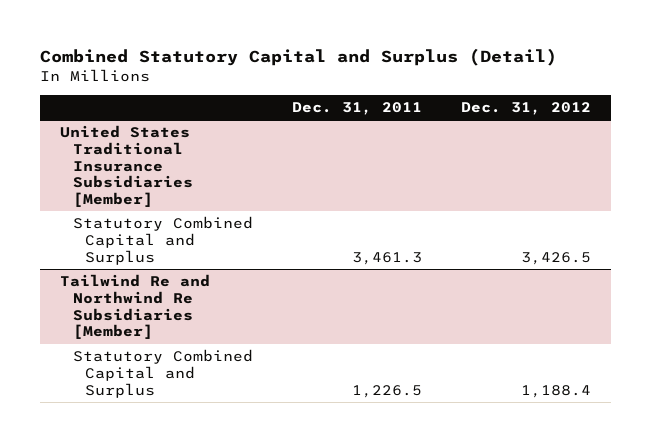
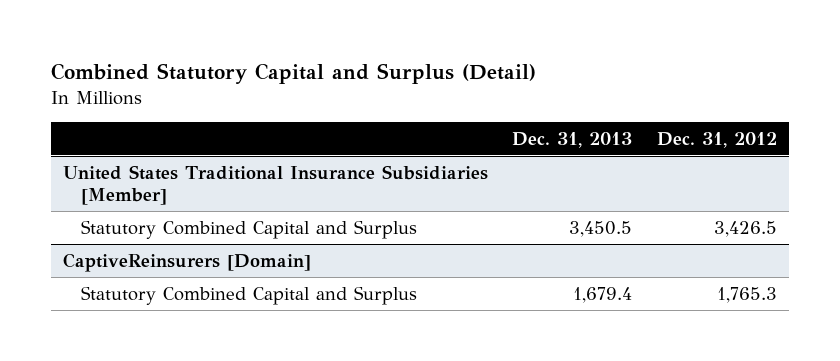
[292,101,423,115] Dec. 31, 2011 -> none
none -> [512,131,633,148] Dec. 31, 2013
[60,274,211,340] Tailwind Re and Northwind Re Subsidiaries [Member] -> none
none -> [62,252,311,272] CaptiveReinsurers [Domain]
[521,384,592,398] 1,188.4 -> [716,286,777,303] 1,765.3

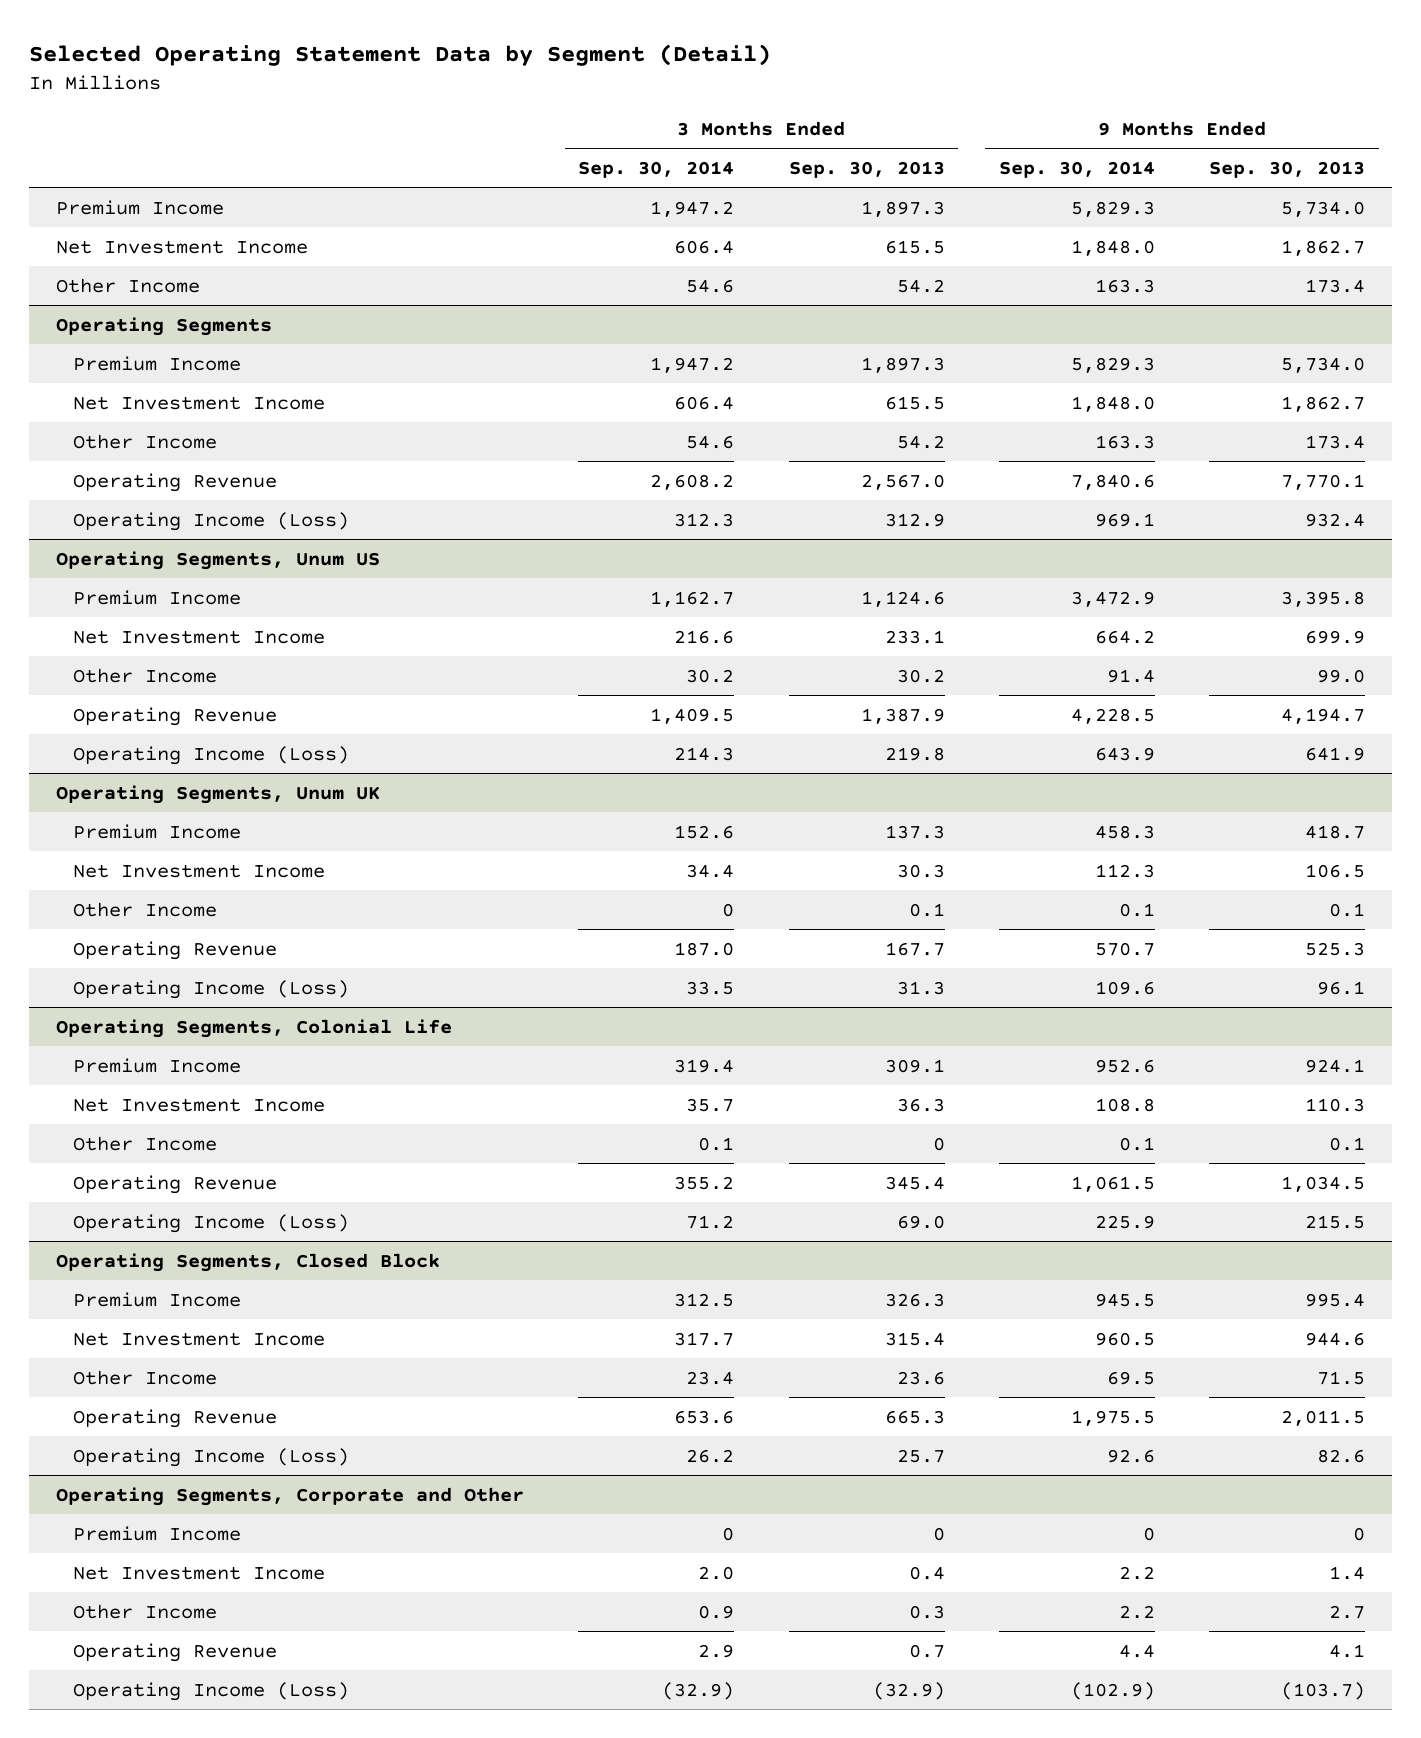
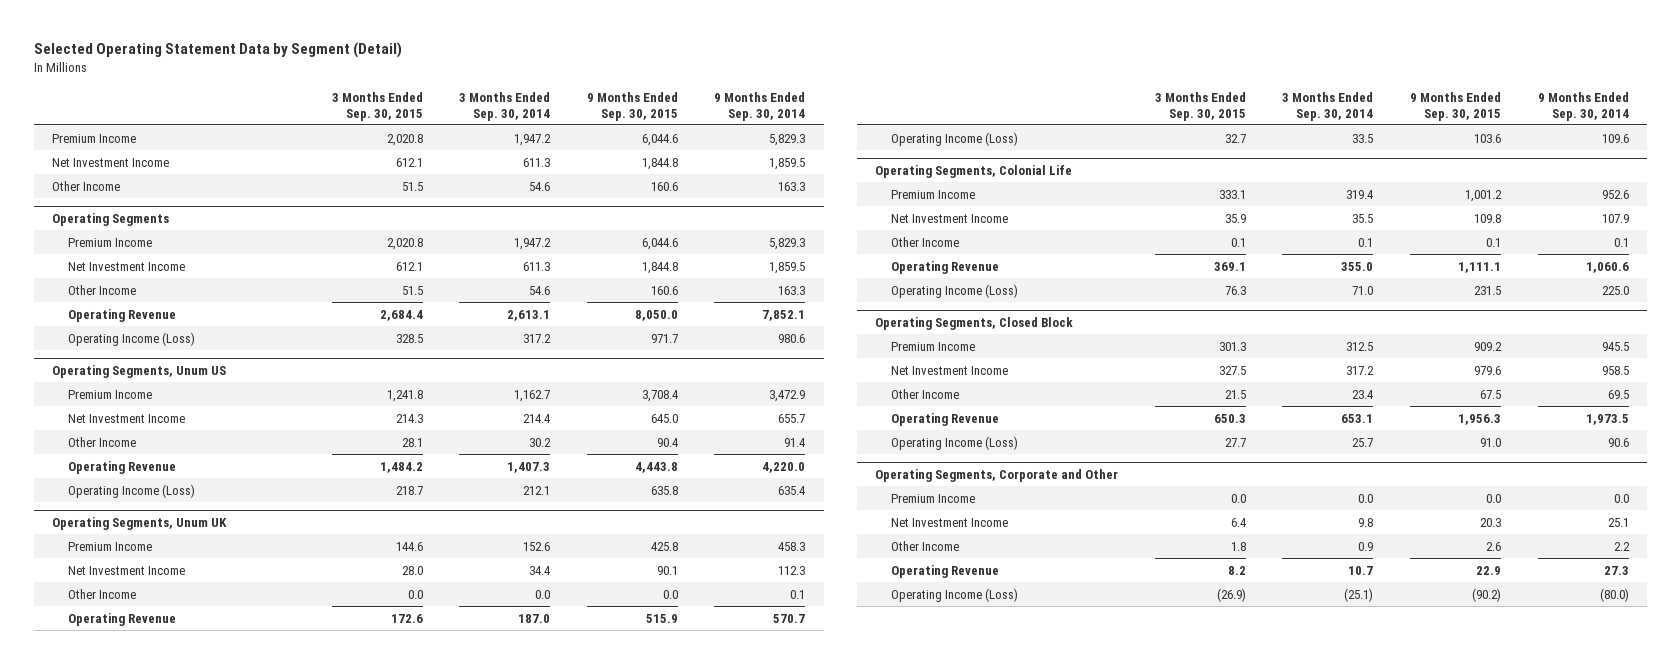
[788,160,945,178] Sep. 30, 2013 -> none
[1209,160,1366,178] Sep. 30, 2013 -> none
none -> [331,91,423,121] 3 Months Ended Sep. 30, 2015
none -> [586,91,678,121] 9 Months Ended Sep. 30, 2015
[674,239,735,254] 606.4 -> [523,157,551,167] 611.3
[1070,239,1155,256] 1,848.0 -> [769,157,806,170] 1,859.5
[674,395,735,410] 606.4 -> [523,261,551,271] 611.3
[1070,395,1155,412] 1,848.0 -> [769,261,806,274] 1,859.5
[650,473,735,490] 2,608.2 -> [507,309,551,321] 2,613.1
[1070,473,1155,490] 7,840.6 -> [762,309,806,321] 7,852.1
[674,512,735,527] 312.3 -> [523,333,552,343] 317.2
[1094,512,1155,527] 969.1 -> [778,333,806,343] 980.6
[674,629,735,644] 216.6 -> [523,413,552,423] 214.4
[1094,629,1155,644] 664.2 -> [778,413,806,423] 655.7
[650,707,735,724] 1,409.5 -> [507,461,551,473] 1,407.3
[1070,707,1155,724] 4,228.5 -> [762,461,806,473] 4,220.0
[674,746,735,761] 214.3 -> [523,485,551,495] 212.1
[1094,746,1155,761] 643.9 -> [778,485,807,495] 635.4
[722,902,735,917] 0 -> [535,589,551,599] 0.0
[686,1097,735,1112] 35.7 -> [1352,213,1374,223] 35.5
[1094,1097,1155,1112] 108.8 -> [1601,213,1629,223] 107.9
[674,1175,735,1190] 355.2 -> [1341,261,1374,271] 355.0
[1070,1175,1155,1192] 1,061.5 -> [1585,261,1629,273] 1,060.6
[686,1214,735,1229] 71.2 -> [1352,285,1374,295] 71.0
[1094,1214,1155,1229] 225.9 -> [1601,285,1629,295] 225.0
[674,1331,735,1346] 317.7 -> [1346,365,1375,375] 317.2
[1094,1331,1155,1346] 960.5 -> [1601,365,1629,375] 958.5
[674,1409,735,1424] 653.6 -> [1341,413,1374,423] 653.1
[1070,1409,1155,1426] 1,975.5 -> [1585,413,1629,425] 1,973.5
[686,1448,735,1463] 26.2 -> [1352,437,1374,447] 25.7
[1106,1448,1155,1463] 92.6 -> [1607,437,1629,447] 90.6
[722,1526,735,1541] 0 -> [1358,493,1374,503] 0.0
[1142,1526,1155,1541] 0 -> [1613,493,1629,503] 0.0
[698,1565,735,1580] 2.0 -> [1358,517,1374,527] 9.8
[1118,1565,1155,1580] 2.2 -> [1607,517,1629,527] 25.1
[698,1643,735,1658] 2.9 -> [1348,565,1374,575] 10.7
[1118,1643,1155,1658] 4.4 -> [1603,565,1629,575] 27.3
[662,1681,735,1700] (32.9) -> [1344,587,1374,602] (25.1)
[1070,1681,1155,1700] (102.9) -> [1599,587,1629,602] (80.0)

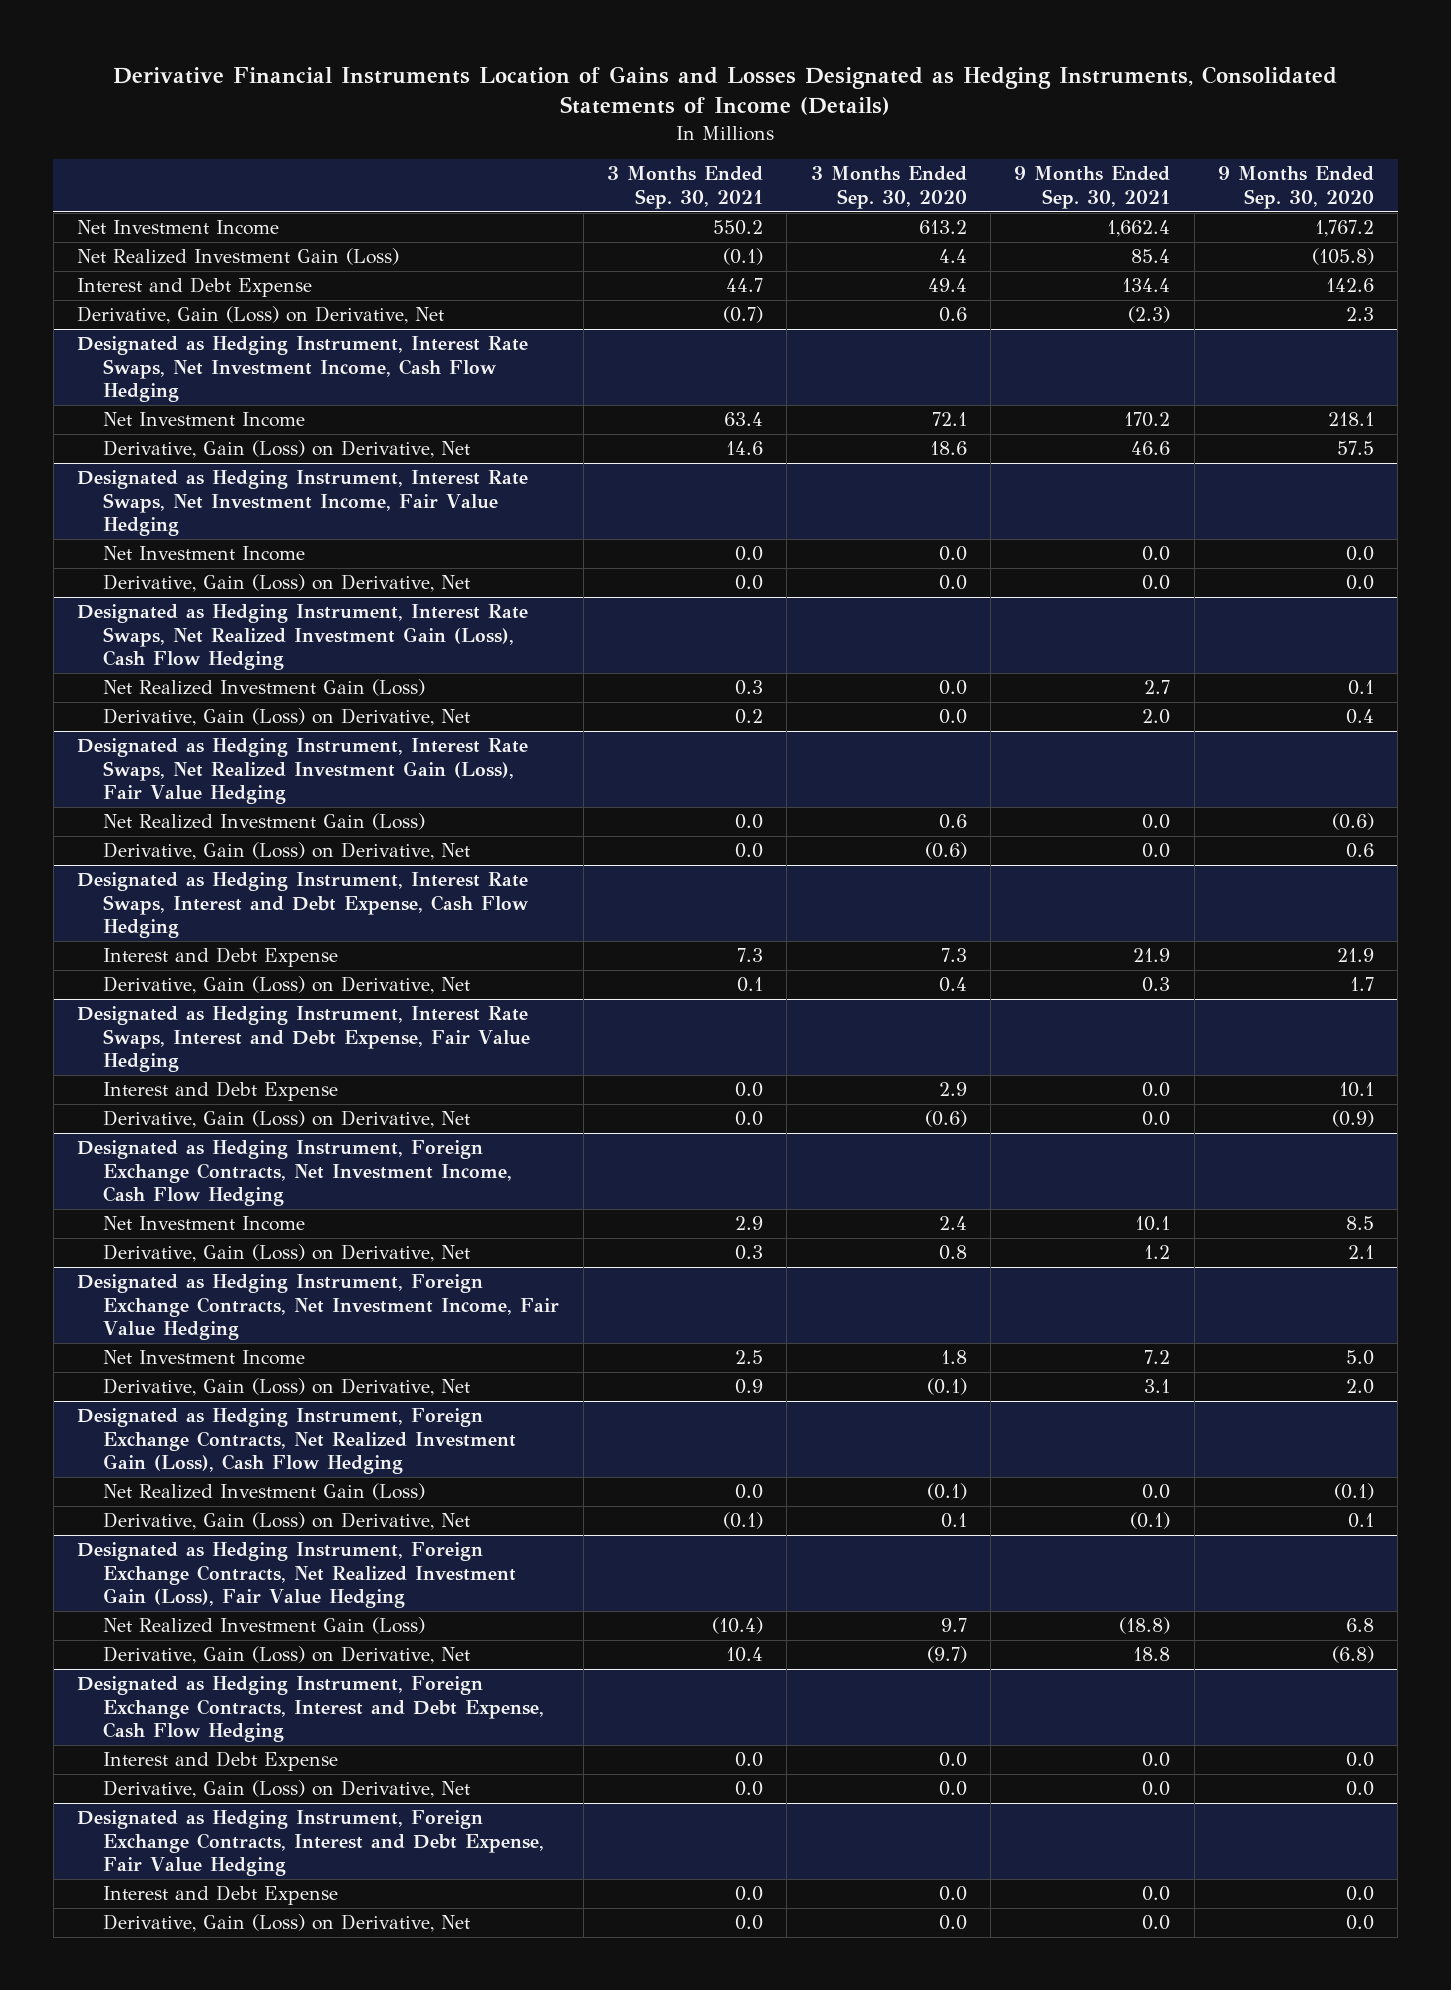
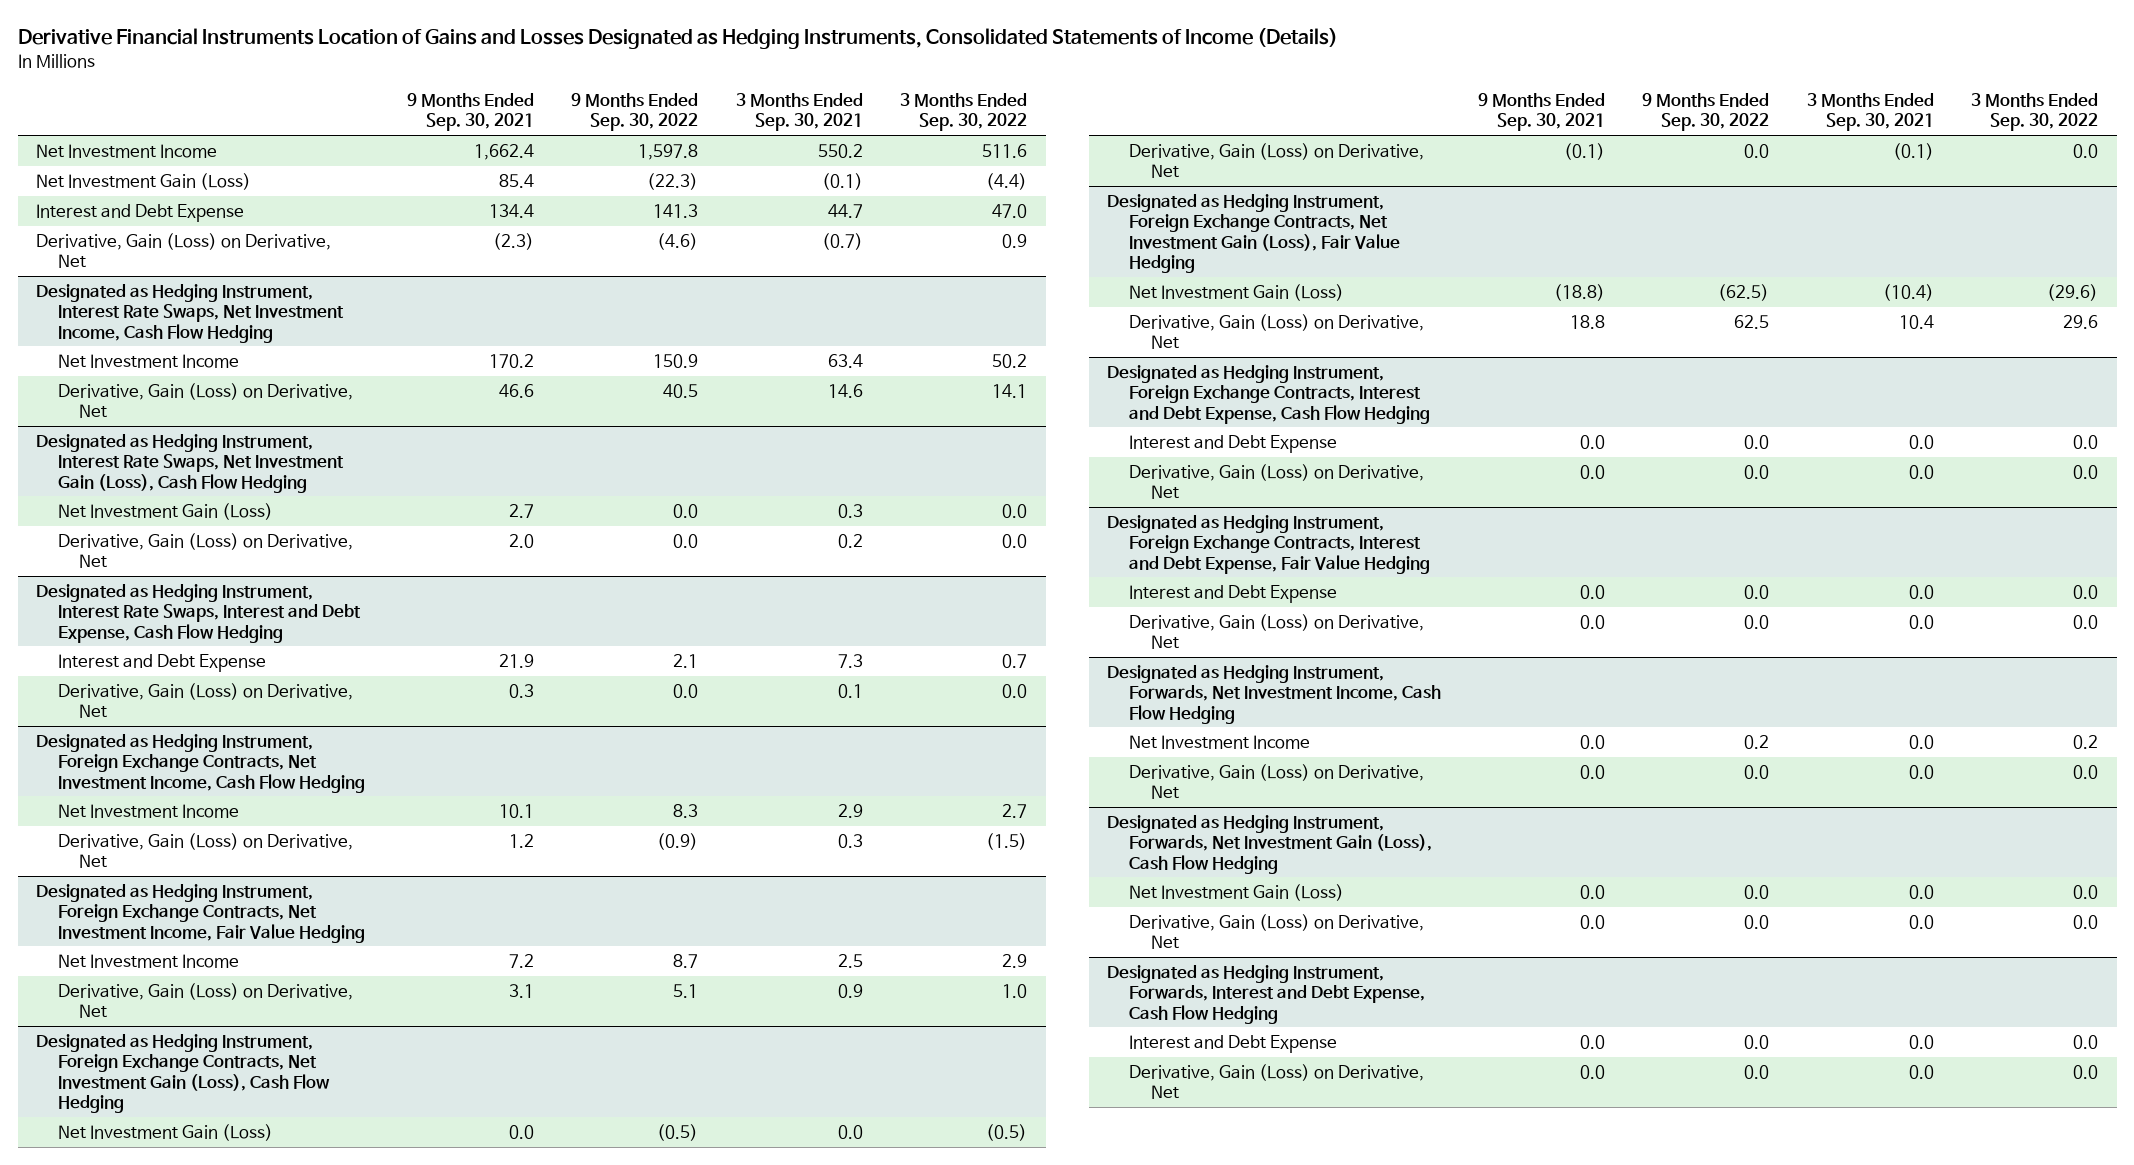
[810,166,967,209] 3 Months Ended Sep. 30, 2020 -> none
[1217,166,1374,209] 9 Months Ended Sep. 30, 2020 -> none
none -> [571,93,699,132] 9 Months Ended Sep. 30, 2022
none -> [899,93,1027,132] 3 Months Ended Sep. 30, 2022
[76,248,399,266] Net Realized Investment Gain (Loss) -> [36,173,252,191] Net Investment Gain (Loss)
[76,470,528,537] Designated as Hedging Instrument, Interest Rate Swaps, Net Investment Income, Fair Value Hedging -> none
[103,546,306,562] Net Investment Income -> none
[103,574,471,593] Derivative, Gain (Loss) on Derivative, Net -> none
[76,604,528,671] Designated as Hedging Instrument, Interest Rate Swaps, Net Realized Investment Gain (Loss), Cash Flow Hedging -> [36,434,344,493] Designated as Hedging Instrument, Interest Rate Swaps, Net Investment Gain (Loss), Cash Flow Hedging
[103,679,426,697] Net Realized Investment Gain (Loss) -> [57,503,273,521] Net Investment Gain (Loss)
[76,738,528,805] Designated as Hedging Instrument, Interest Rate Swaps, Net Realized Investment Gain (Loss), Fair Value Hedging -> none
[103,813,426,831] Net Realized Investment Gain (Loss) -> none
[103,842,471,861] Derivative, Gain (Loss) on Derivative, Net -> none
[76,1006,531,1073] Designated as Hedging Instrument, Interest Rate Swaps, Interest and Debt Expense, Fair Value Hedging -> none
[103,1081,339,1102] Interest and Debt Expense -> none
[103,1110,471,1129] Derivative, Gain (Loss) on Derivative, Net -> none
[76,1408,517,1475] Designated as Hedging Instrument, Foreign Exchange Contracts, Net Realized Investment Gain (Loss), Cash Flow Hedging -> [36,1034,330,1113] Designated as Hedging Instrument, Foreign Exchange Contracts, Net Investment Gain (Loss), Cash Flow Hedging
[103,1483,426,1501] Net Realized Investment Gain (Loss) -> [57,1124,273,1142] Net Investment Gain (Loss)
[76,1542,517,1609] Designated as Hedging Instrument, Foreign Exchange Contracts, Net Realized Investment Gain (Loss), Fair Value Hedging -> [1107,194,1400,273] Designated as Hedging Instrument, Foreign Exchange Contracts, Net Investment Gain (Loss), Fair Value Hedging
[103,1617,426,1635] Net Realized Investment Gain (Loss) -> [1128,284,1344,302] Net Investment Gain (Loss)
none -> [1107,665,1441,724] Designated as Hedging Instrument, Forwards, Net Investment Income, Cash Flow Hedging
none -> [1128,735,1310,750] Net Investment Income
none -> [1128,764,1424,800] Derivative, Gain (Loss) on Derivative, Net
none -> [1107,815,1432,874] Designated as Hedging Instrument, Forwards, Net Investment Gain (Loss), Cash Flow Hedging
none -> [1128,884,1344,902] Net Investment Gain (Loss)
none -> [1128,914,1424,950] Derivative, Gain (Loss) on Derivative, Net
none -> [1107,965,1425,1024] Designated as Hedging Instrument, Forwards, Interest and Debt Expense, Cash Flow Hedging
none -> [1128,1035,1337,1054] Interest and Debt Expense
none -> [1128,1064,1424,1100] Derivative, Gain (Loss) on Derivative, Net

